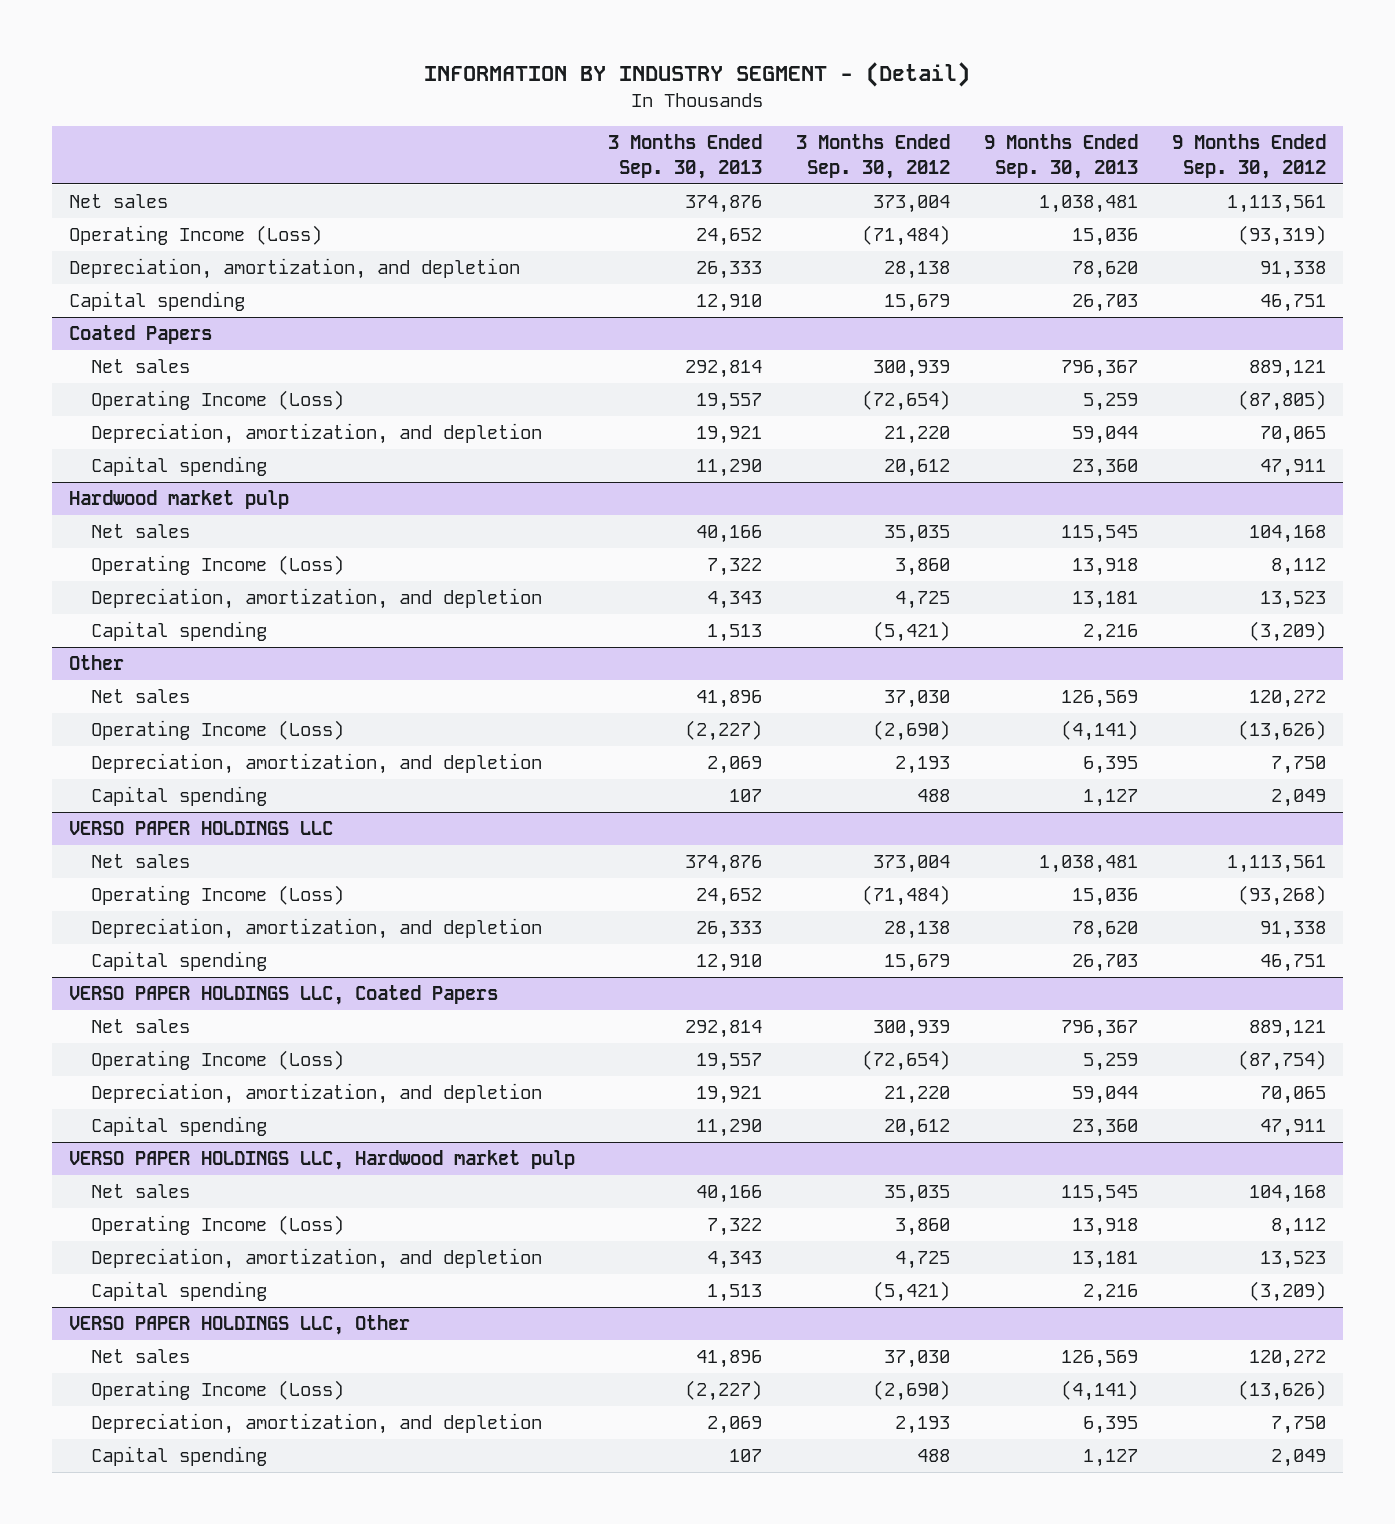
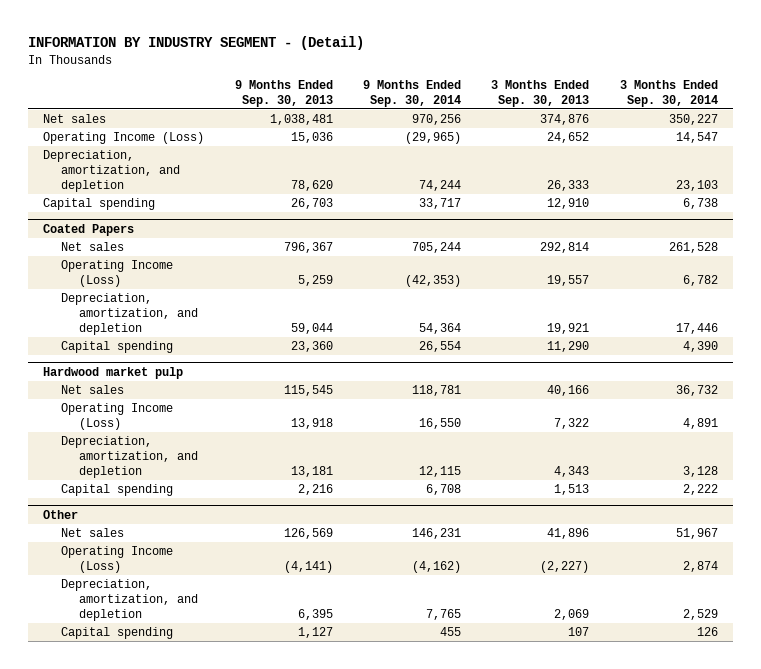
[796,134,951,180] 3 Months Ended Sep. 30, 2012 -> none
[1172,134,1327,180] 9 Months Ended Sep. 30, 2012 -> none
none -> [362,79,461,107] 9 Months Ended Sep. 30, 2014
none -> [619,79,718,107] 3 Months Ended Sep. 30, 2014
[68,821,333,836] VERSO PAPER HOLDINGS LLC -> none
[91,854,191,869] Net sales -> none
[91,885,345,906] Operating Income (Loss) -> none
[91,918,543,940] Depreciation, amortization, and depletion -> none
[91,951,268,972] Capital spending -> none
[68,985,498,1006] VERSO PAPER HOLDINGS LLC, Coated Papers -> none
[91,1019,191,1034] Net sales -> none
[91,1050,345,1071] Operating Income (Loss) -> none
[91,1083,543,1105] Depreciation, amortization, and depletion -> none
[91,1116,268,1137] Capital spending -> none
[68,1150,575,1171] VERSO PAPER HOLDINGS LLC, Hardwood market pulp -> none
[91,1184,191,1199] Net sales -> none
[91,1215,345,1236] Operating Income (Loss) -> none
[91,1248,543,1270] Depreciation, amortization, and depletion -> none
[91,1281,268,1302] Capital spending -> none
[68,1315,410,1336] VERSO PAPER HOLDINGS LLC, Other -> none
[91,1349,191,1364] Net sales -> none
[91,1380,345,1401] Operating Income (Loss) -> none
[91,1413,543,1435] Depreciation, amortization, and depletion -> none
[91,1446,268,1467] Capital spending -> none

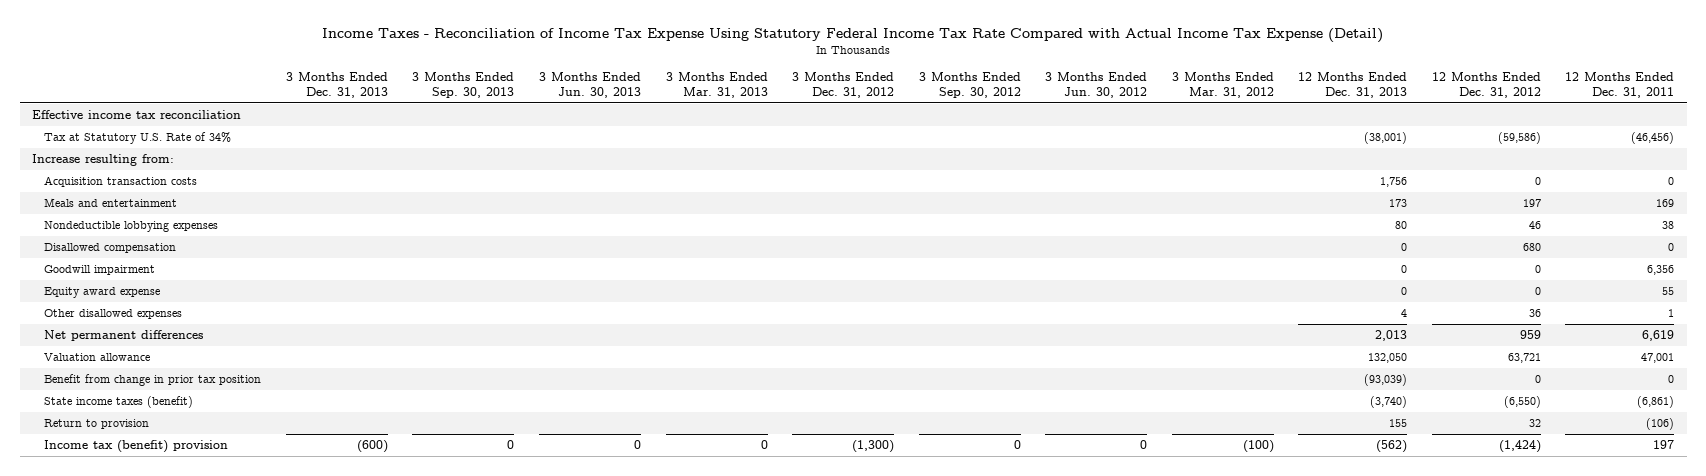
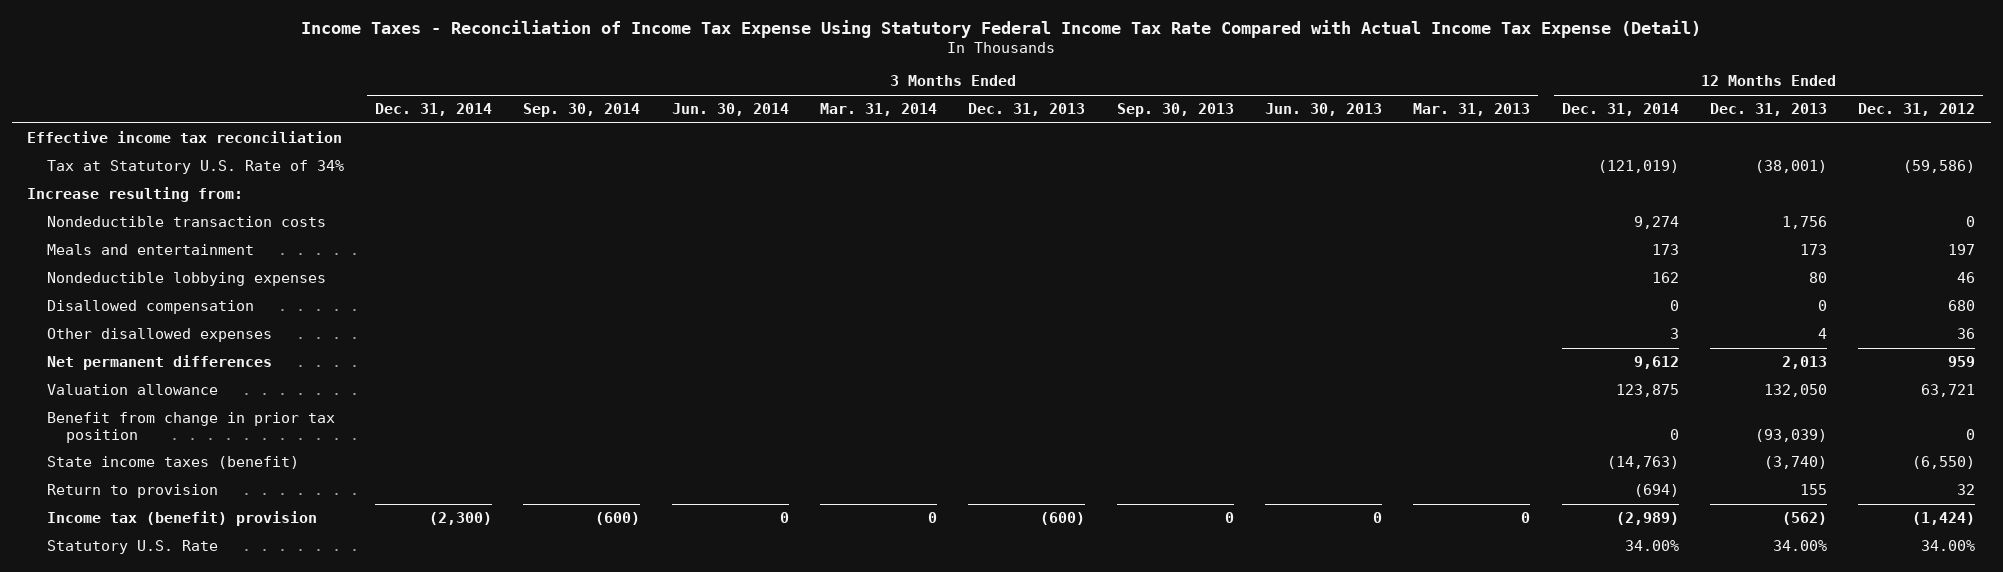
[792,72,895,98] 3 Months Ended Dec. 31, 2012 -> none
[918,72,1021,98] 3 Months Ended Sep. 30, 2012 -> none
[1045,72,1148,98] 3 Months Ended Jun. 30, 2012 -> none
[1171,72,1274,98] 3 Months Ended Mar. 31, 2012 -> none
[1565,72,1675,98] 12 Months Ended Dec. 31, 2011 -> none
none -> [375,103,493,117] Dec. 31, 2014
none -> [523,103,641,118] Sep. 30, 2014
none -> [671,103,789,117] Jun. 30, 2014
none -> [820,103,938,117] Mar. 31, 2014
none -> [1561,103,1679,117] Dec. 31, 2014
[44,176,198,188] Acquisition transaction costs -> [46,216,326,228] Nondeductible transaction costs
[44,265,156,276] Goodwill impairment -> none
[44,287,161,299] Equity award expense -> none
none -> [46,540,218,555] Statutory U.S. Rate

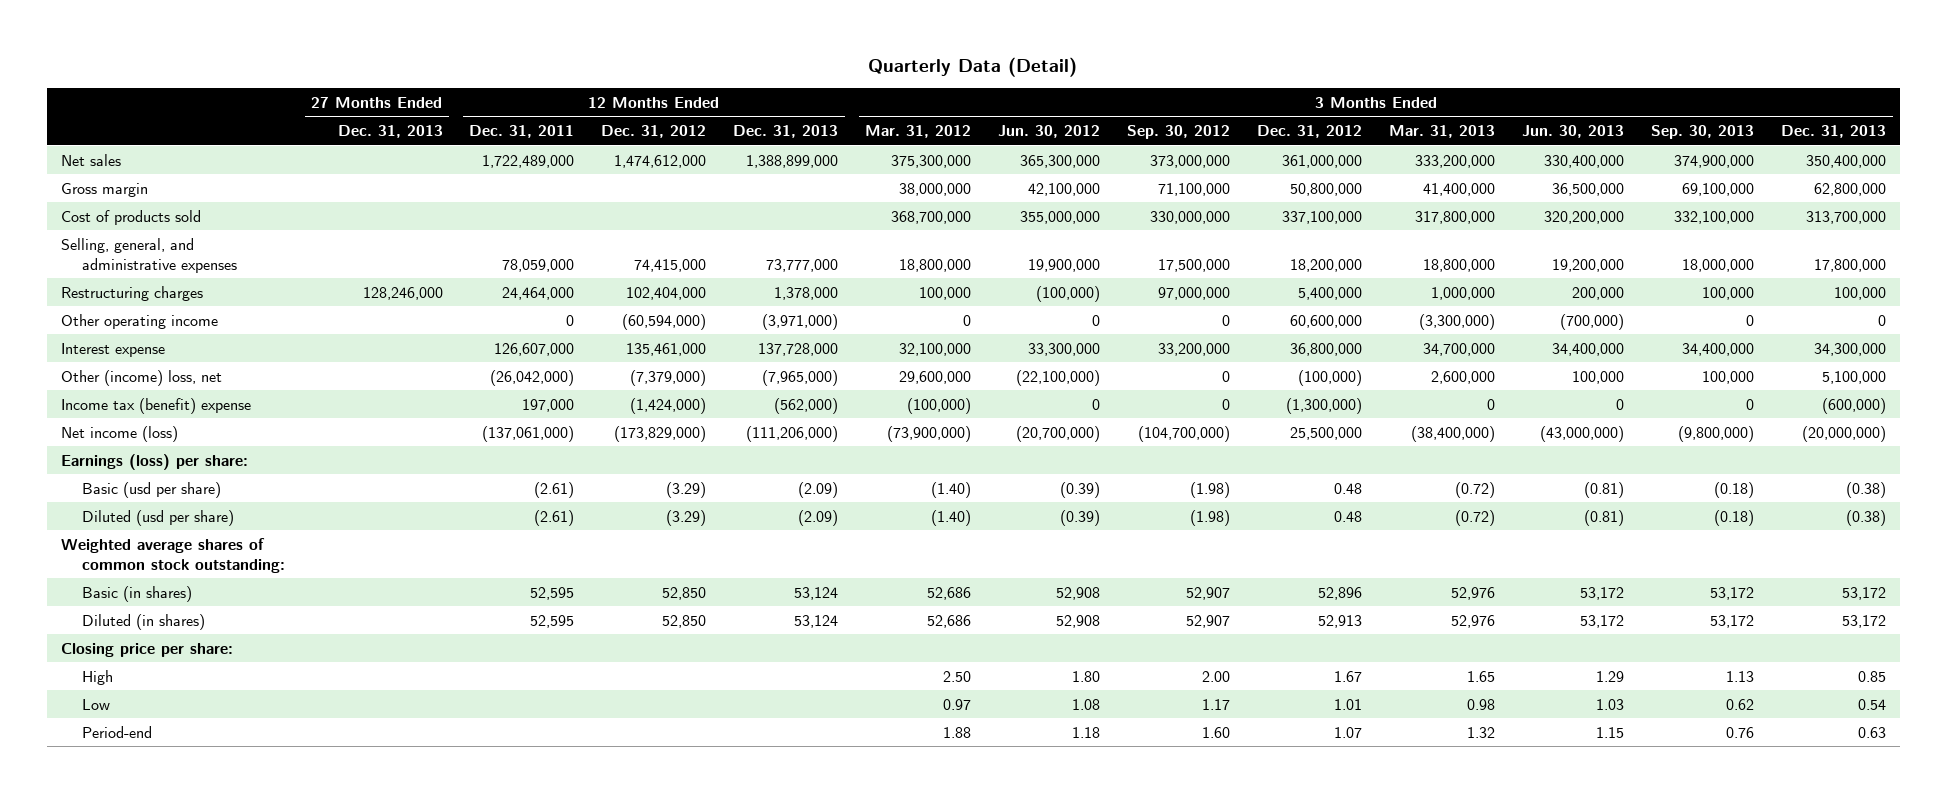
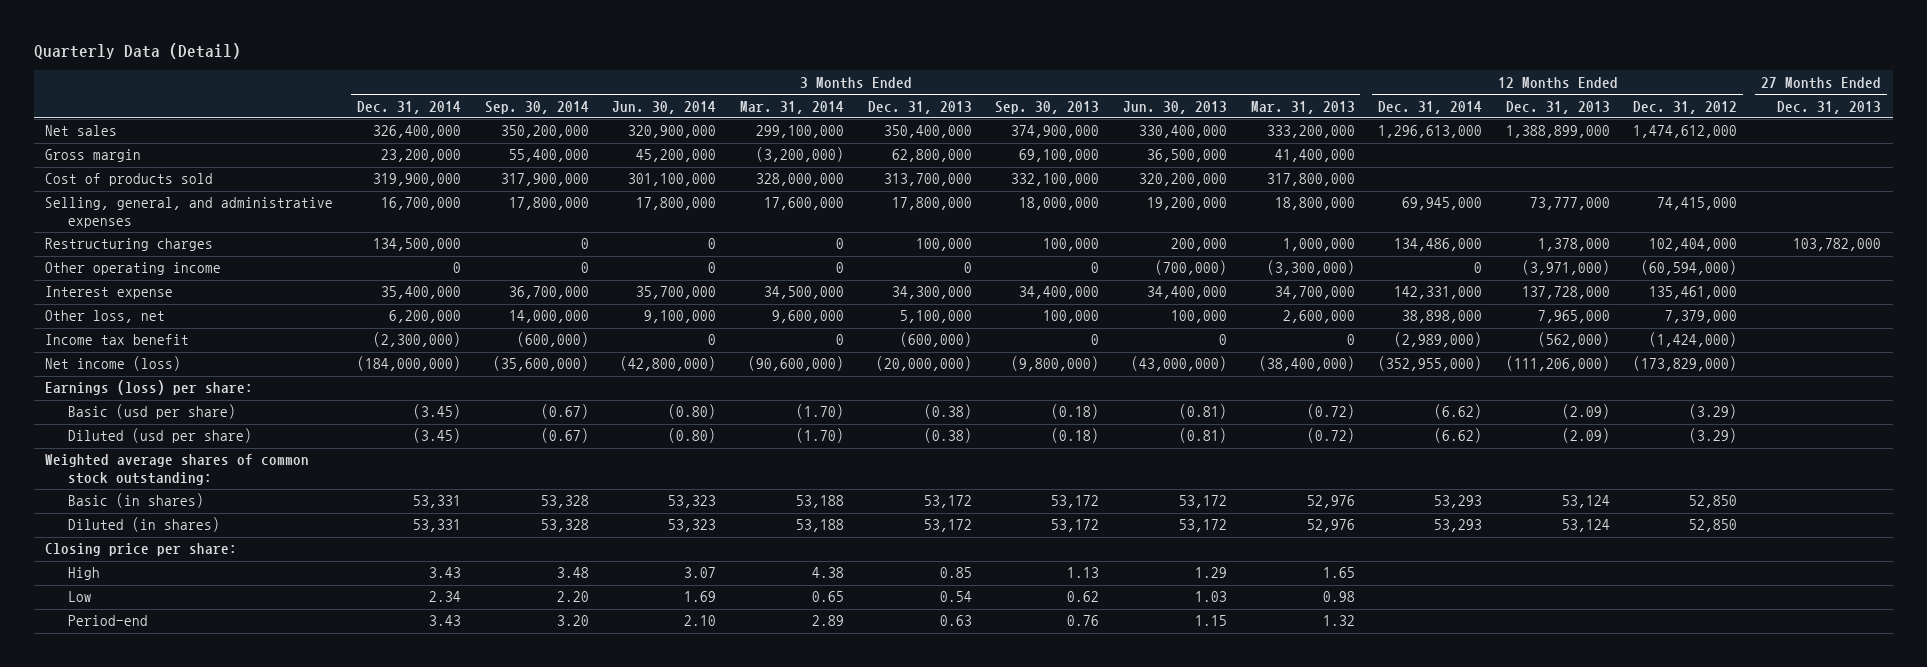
[469,125,575,139] Dec. 31, 2011 -> none
[865,125,972,139] Mar. 31, 2012 -> none
[998,125,1101,139] Jun. 30, 2012 -> none
[1127,125,1231,140] Sep. 30, 2012 -> none
[1257,125,1363,139] Dec. 31, 2012 -> none
none -> [357,100,462,114] Dec. 31, 2014
none -> [484,100,589,114] Sep. 30, 2014
none -> [612,100,717,114] Jun. 30, 2014
none -> [740,100,845,114] Mar. 31, 2014
none -> [1378,100,1483,114] Dec. 31, 2014
[362,286,443,300] 128,246,000 -> [1793,238,1882,252] 103,782,000
[60,369,222,386] Other (income) loss, net -> [45,310,166,324] Other loss, net
[630,369,707,386] (7,379,000) -> [1665,310,1738,324] 7,379,000
[762,369,839,386] (7,965,000) -> [1537,310,1610,324] 7,965,000
[60,397,251,414] Income tax (benefit) expense -> [45,334,190,346] Income tax benefit

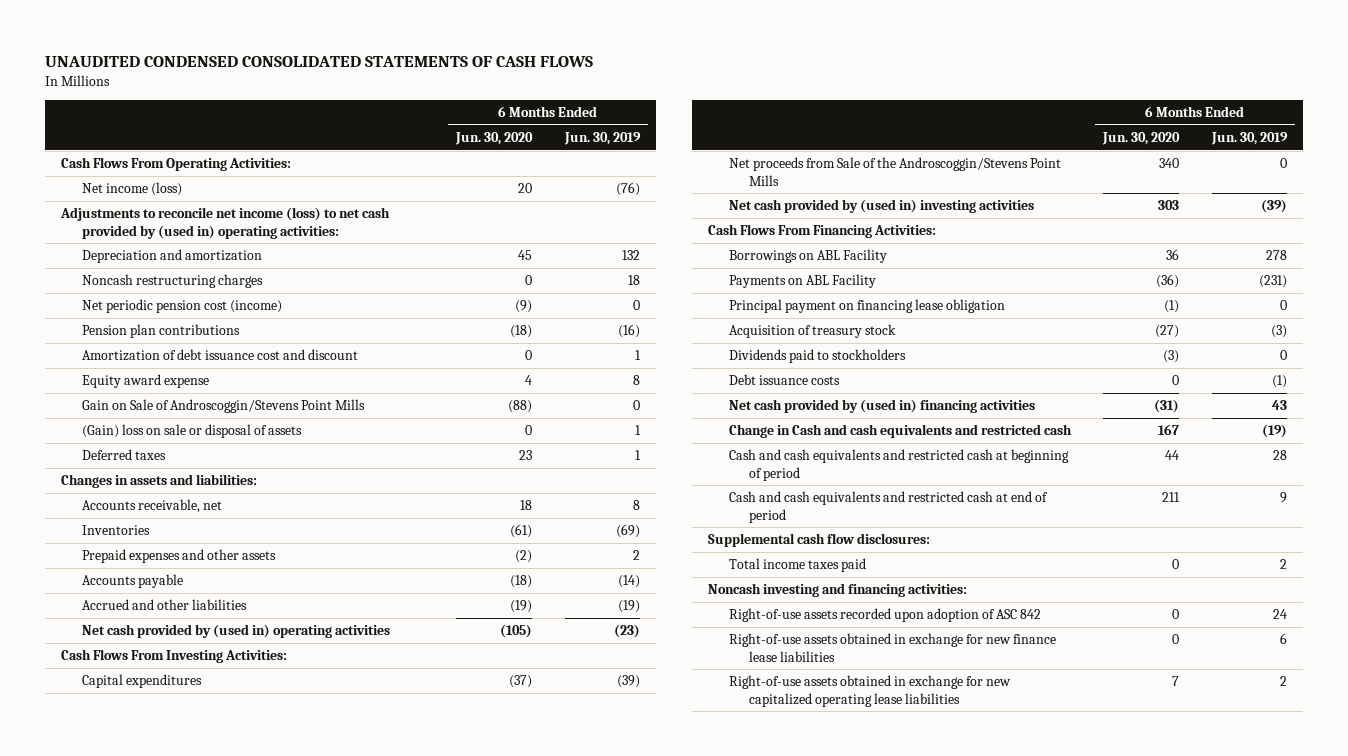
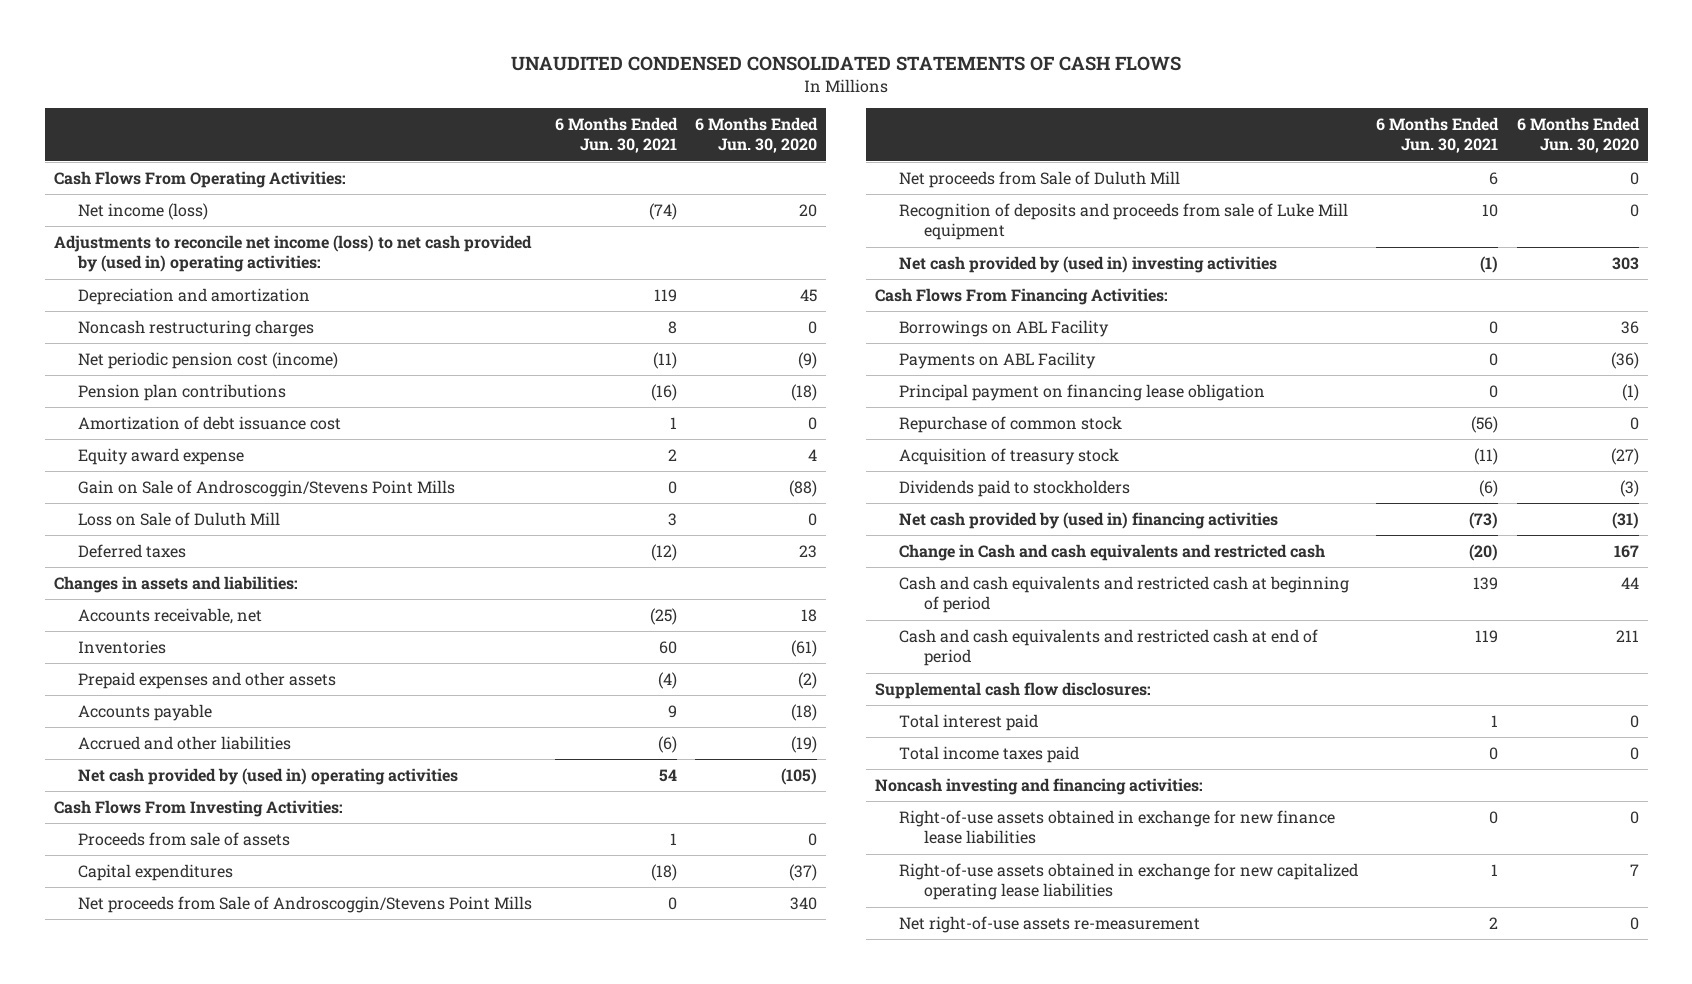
[563,132,641,146] Jun. 30, 2019 -> none
none -> [554,116,678,154] 6 Months Ended Jun. 30, 2021
[81,349,358,362] Amortization of debt issuance cost and discount -> [77,415,341,430] Amortization of debt issuance cost
[81,424,302,439] (Gain) loss on sale or disposal of assets -> none
none -> [77,511,280,526] Loss on Sale of Duluth Mill
none -> [77,831,290,846] Proceeds from sale of assets
[728,157,1061,186] Net proceeds from Sale of the Androscoggin/Stevens Point Mills -> [77,895,532,913] Net proceeds from Sale of Androscoggin/Stevens Point Mills
none -> [899,170,1181,188] Net proceeds from Sale of Duluth Mill
none -> [899,202,1349,241] Recognition of deposits and proceeds from sale of Luke Mill equipment
none -> [899,415,1123,433] Repurchase of common stock
[728,374,840,386] Debt issuance costs -> none
none -> [899,713,1039,731] Total interest paid
[728,608,1041,623] Right-of-use assets recorded upon adoption of ASC 842 -> none
none -> [899,915,1201,933] Net right-of-use assets re-measurement

